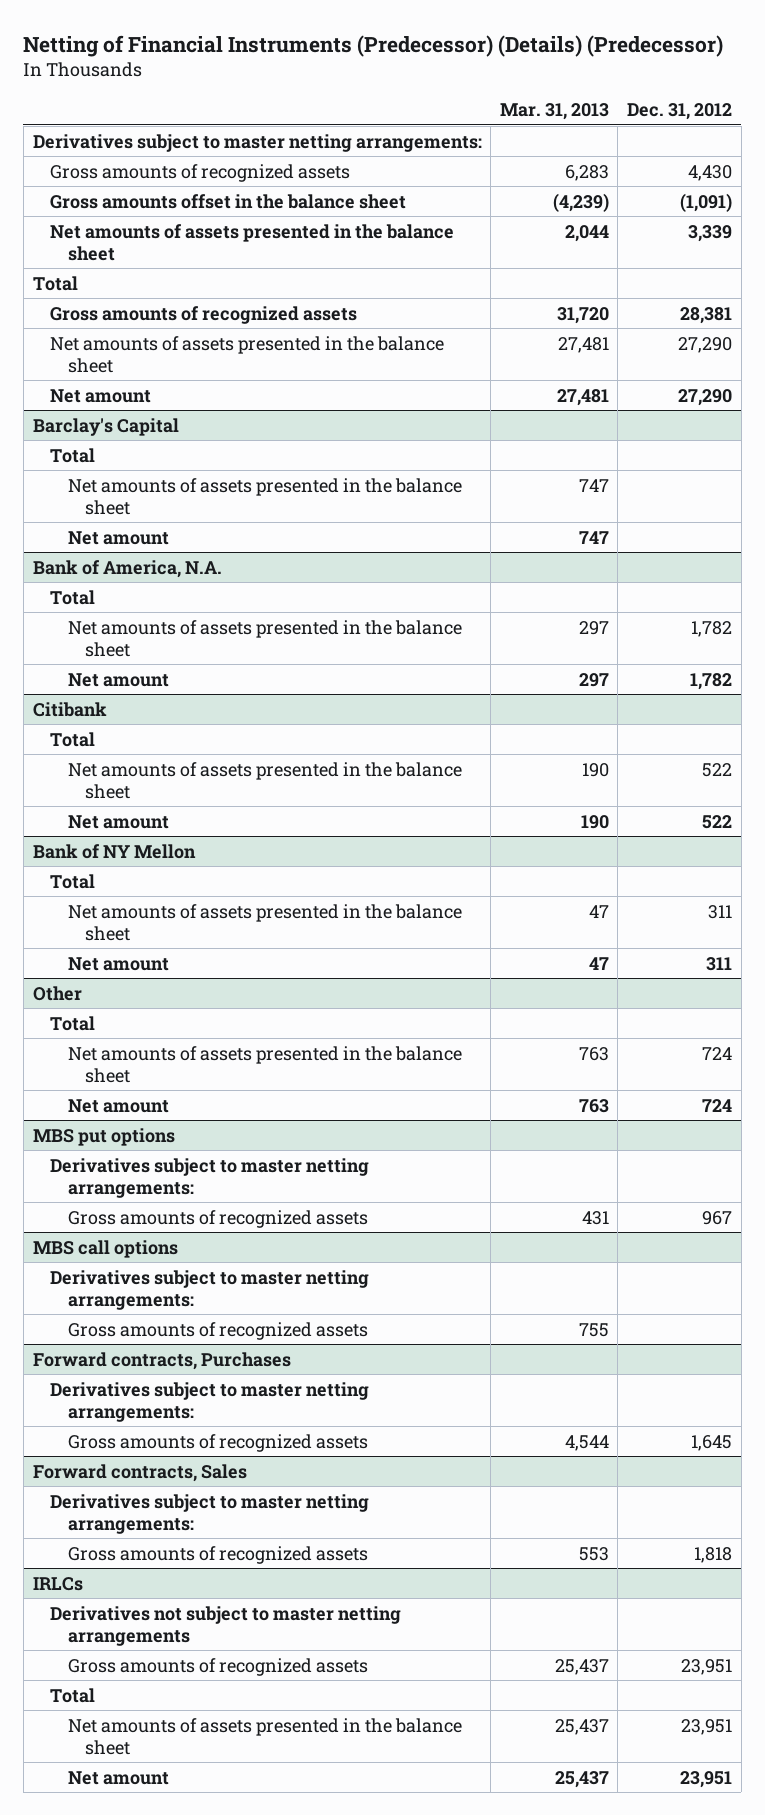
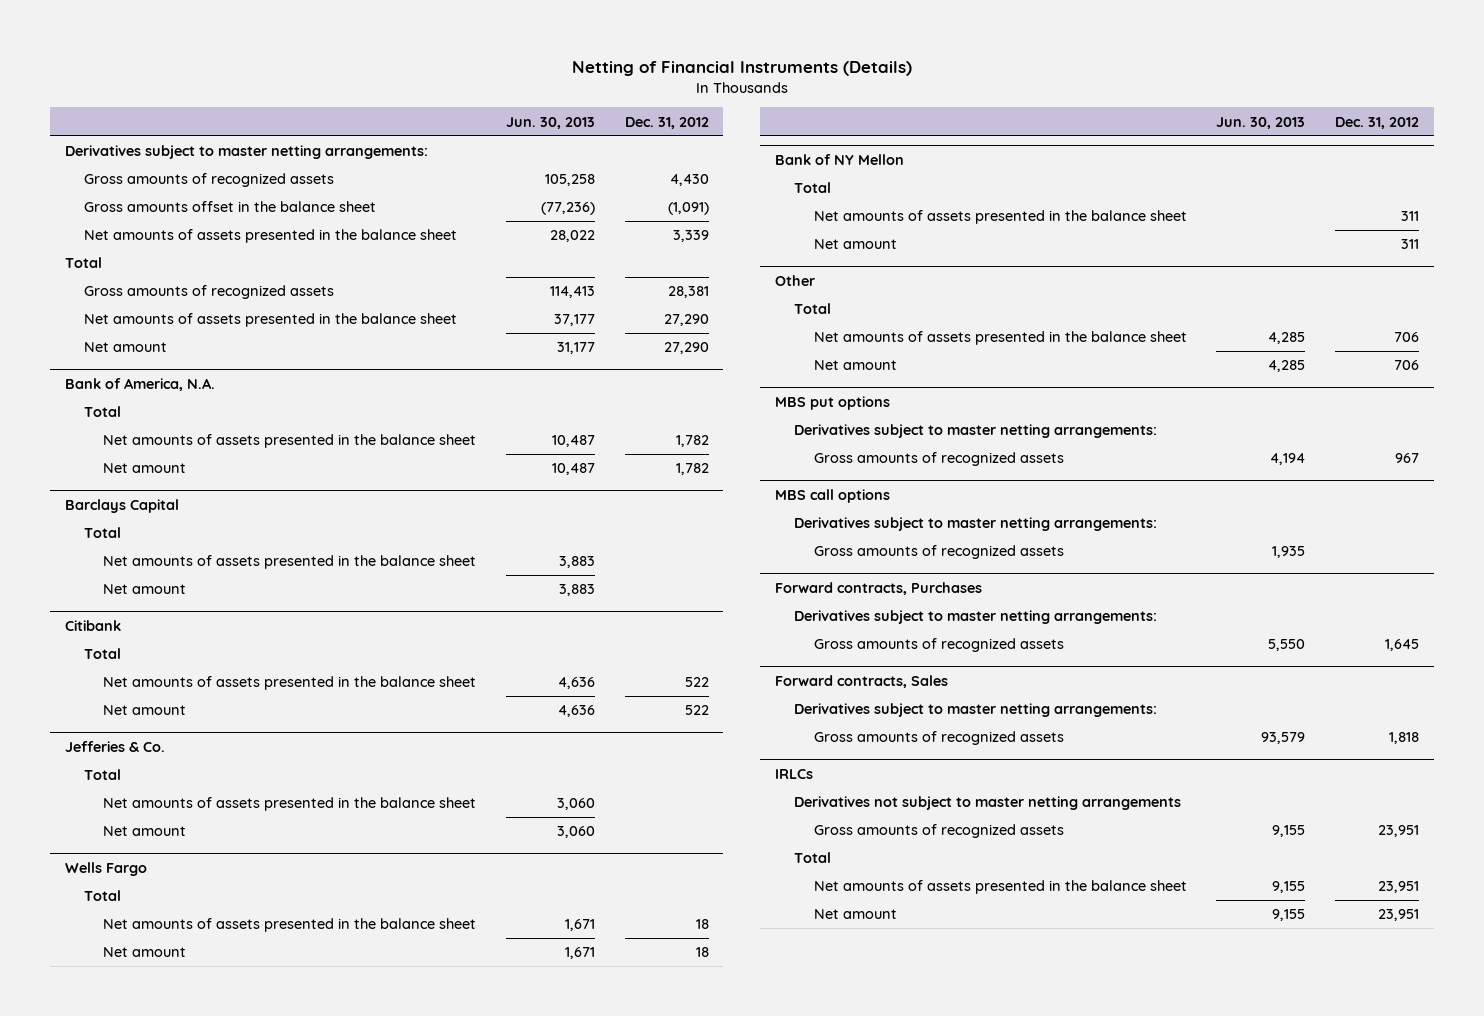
[23,34,724,57] Netting of Financial Instruments (Predecessor) (Details) (Predecessor) -> [571,60,912,76] Netting of Financial Instruments (Details)
[499,103,609,121] Mar. 31, 2013 -> none
none -> [505,116,595,129] Jun. 30, 2013
[32,417,179,436] Barclay's Capital -> none
[50,447,96,463] Total -> none
[67,477,462,515] Net amounts of assets presented in the balance sheet -> none
[67,530,169,545] Net amount -> none
none -> [64,498,179,513] Barclays Capital
none -> [83,527,121,539] Total
none -> [103,555,477,570] Net amounts of assets presented in the balance sheet
none -> [103,584,187,595] Net amount
none -> [64,740,165,752] Jefferies & Co.
none -> [83,769,121,781] Total
none -> [103,797,477,812] Net amounts of assets presented in the balance sheet
none -> [103,826,187,837] Net amount
none -> [64,861,147,876] Wells Fargo
none -> [83,890,121,902] Total
none -> [103,918,477,933] Net amounts of assets presented in the balance sheet
none -> [103,947,187,958] Net amount
[702,1046,733,1060] 724 -> [1394,332,1420,343] 706
[702,1098,733,1112] 724 -> [1394,360,1420,371] 706

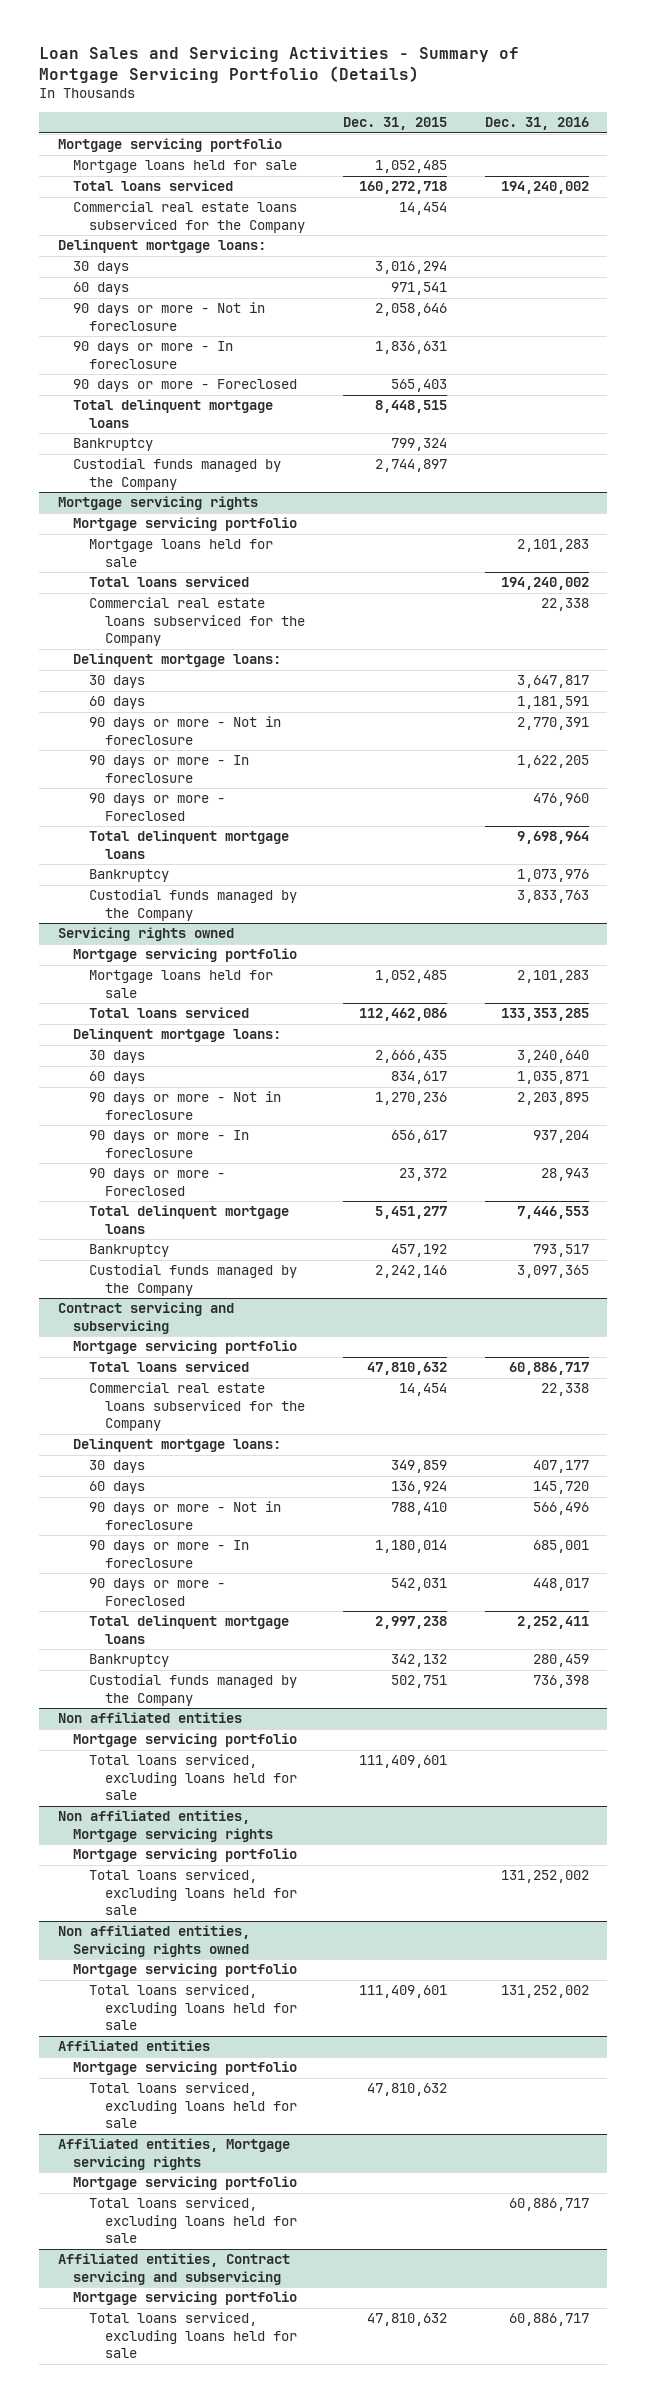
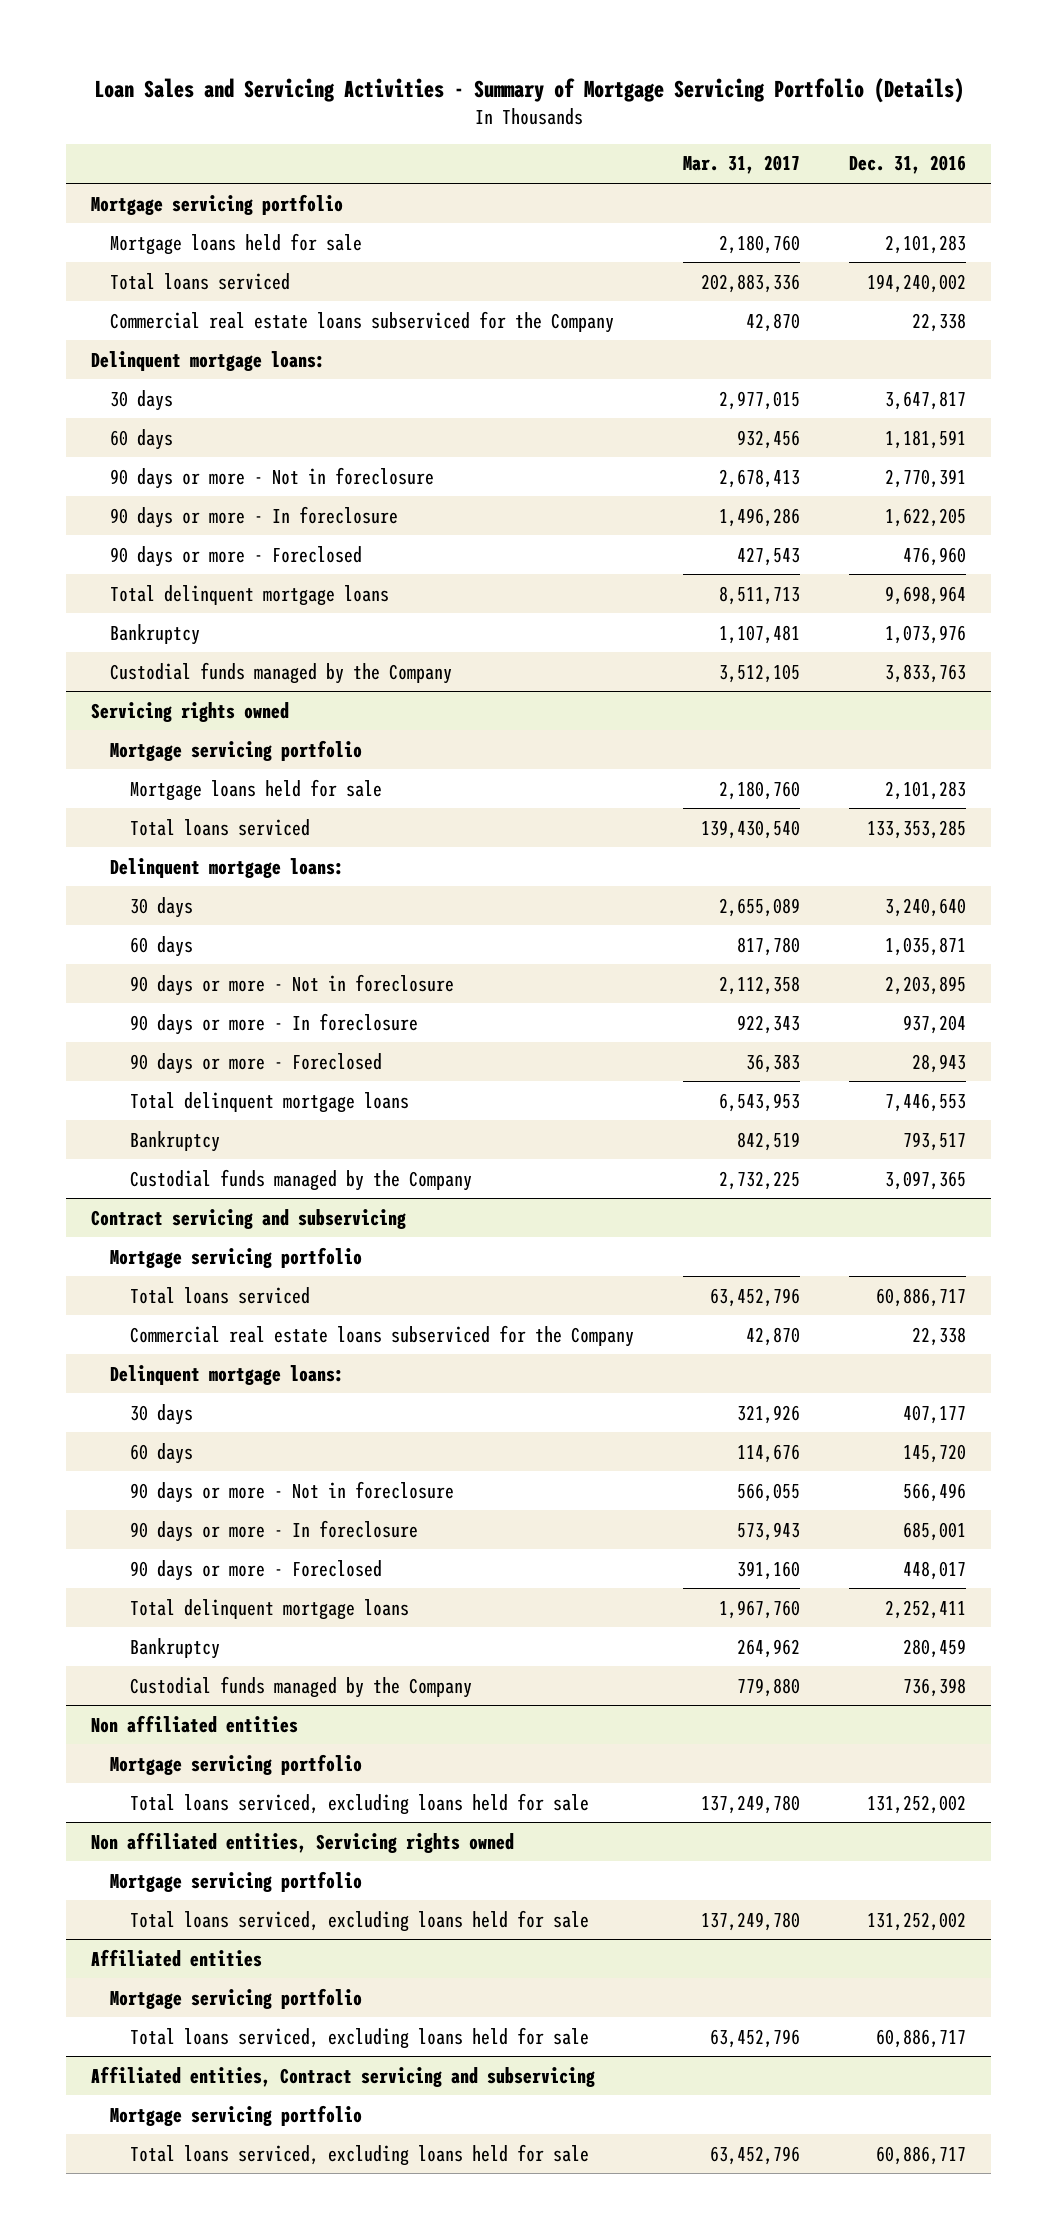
[342,117,447,131] Dec. 31, 2015 -> none
none -> [682,155,800,175] Mar. 31, 2017
[73,160,298,174] Mortgage loans held for sale -> none
[73,180,234,192] Total loans serviced -> none
[73,201,306,233] Commercial real estate loans subserviced for the Company -> none
[57,239,266,254] Delinquent mortgage loans: -> none
[73,261,130,275] 30 days -> none
[73,282,130,296] 60 days -> none
[73,302,266,331] 90 days or more - Not in foreclosure -> none
[73,341,234,369] 90 days or more - In foreclosure -> none
[73,379,298,393] 90 days or more - Foreclosed -> none
[73,399,274,428] Total delinquent mortgage loans -> none
[73,438,154,452] Bankruptcy -> none
[73,458,282,490] Custodial funds managed by the Company -> none
[57,496,258,511] Mortgage servicing rights -> none
[73,517,298,532] Mortgage servicing portfolio -> none
[89,1754,297,1801] Total loans serviced, excluding loans held for sale -> none
[57,1810,274,1842] Non affiliated entities, Mortgage servicing rights -> none
[73,1848,298,1863] Mortgage servicing portfolio -> none
[89,2082,297,2129] Total loans serviced, excluding loans held for sale -> none
[57,2138,290,2170] Affiliated entities, Mortgage servicing rights -> none
[73,2176,298,2191] Mortgage servicing portfolio -> none

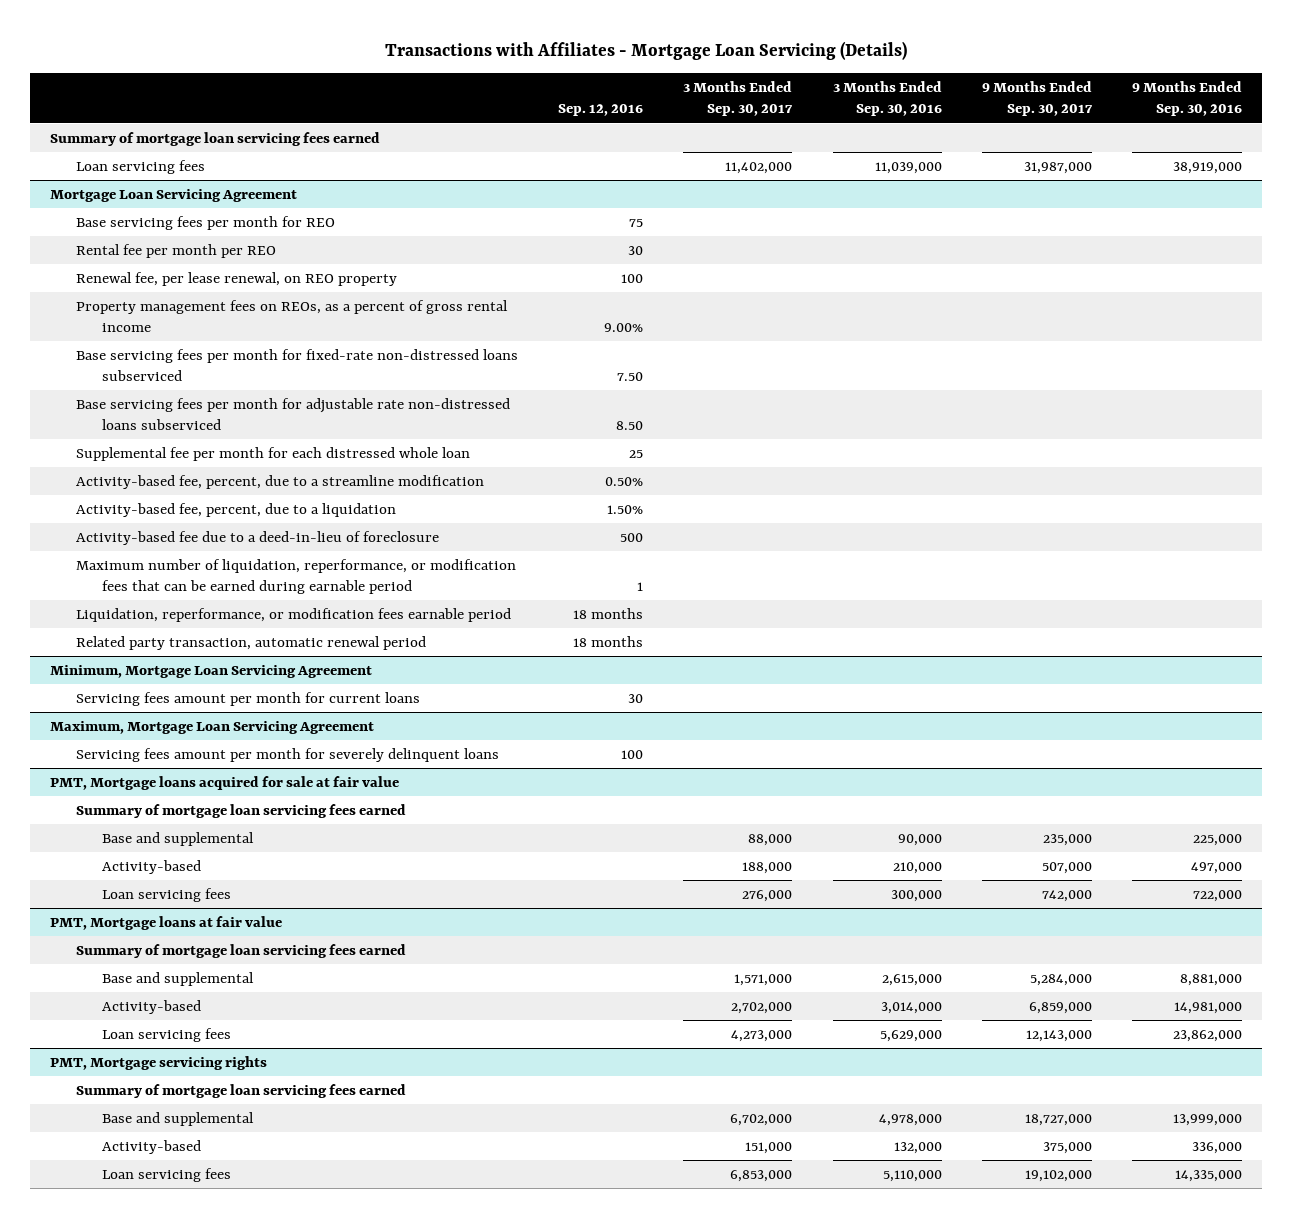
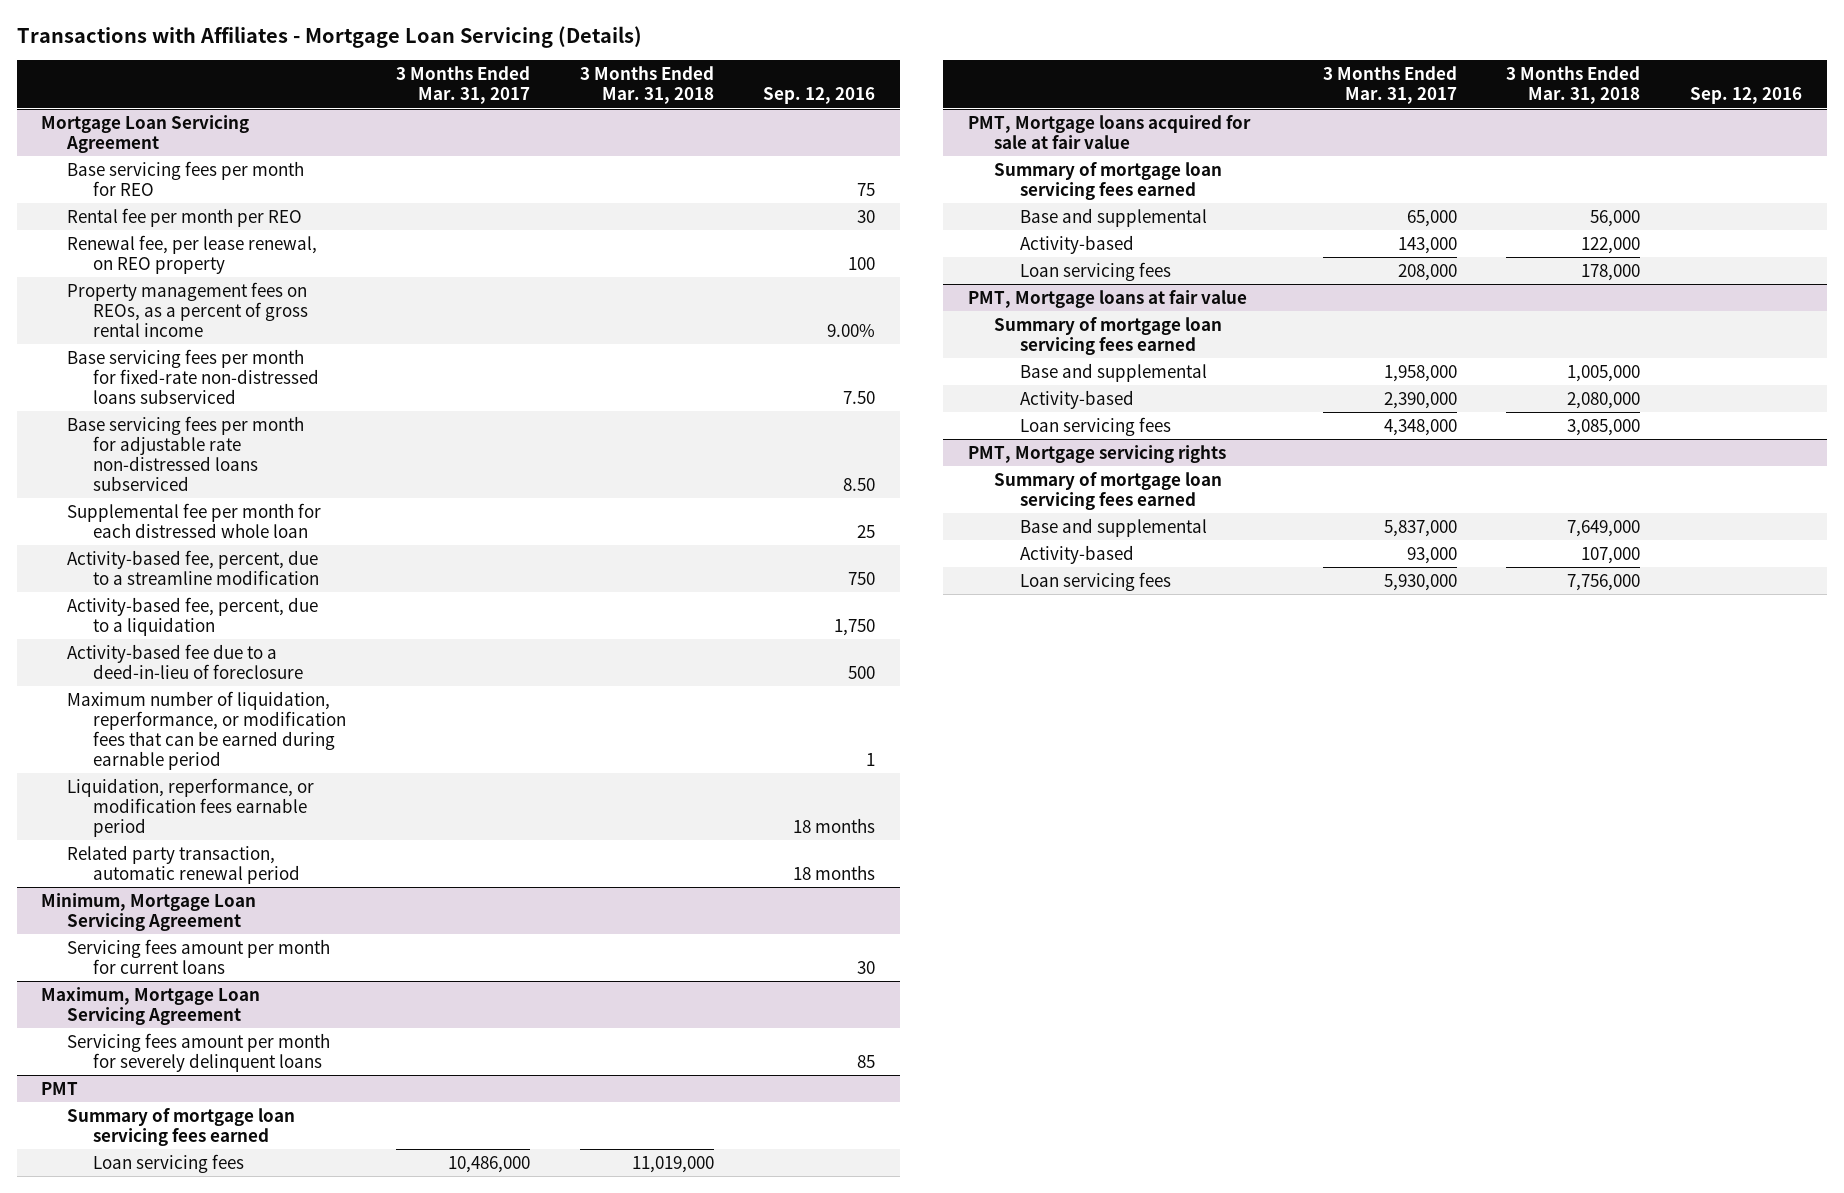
[683,81,794,117] 3 Months Ended Sep. 30, 2017 -> none
[832,81,942,117] 3 Months Ended Sep. 30, 2016 -> none
[981,81,1093,117] 9 Months Ended Sep. 30, 2017 -> none
[1131,81,1242,117] 9 Months Ended Sep. 30, 2016 -> none
none -> [395,66,530,105] 3 Months Ended Mar. 31, 2017
none -> [579,66,714,105] 3 Months Ended Mar. 31, 2018
[50,131,381,146] Summary of mortgage loan servicing fees earned -> none
[76,159,206,174] Loan servicing fees -> none
[605,476,644,486] 0.50% -> [848,571,876,585] 750
[607,504,644,514] 1.50% -> [834,618,876,636] 1,750
[621,749,644,759] 100 -> [857,1054,876,1068] 85
none -> [41,1082,79,1096] PMT
none -> [67,1108,296,1146] Summary of mortgage loan servicing fees earned
none -> [93,1154,245,1174] Loan servicing fees

